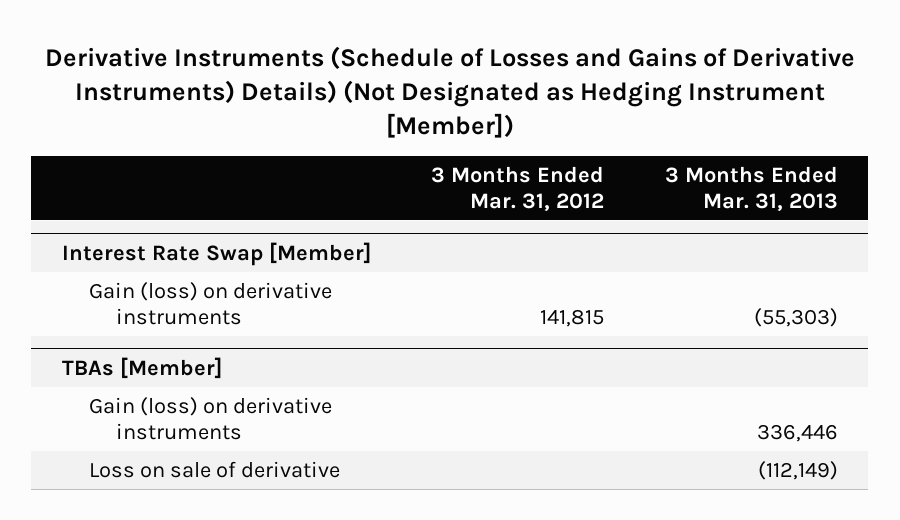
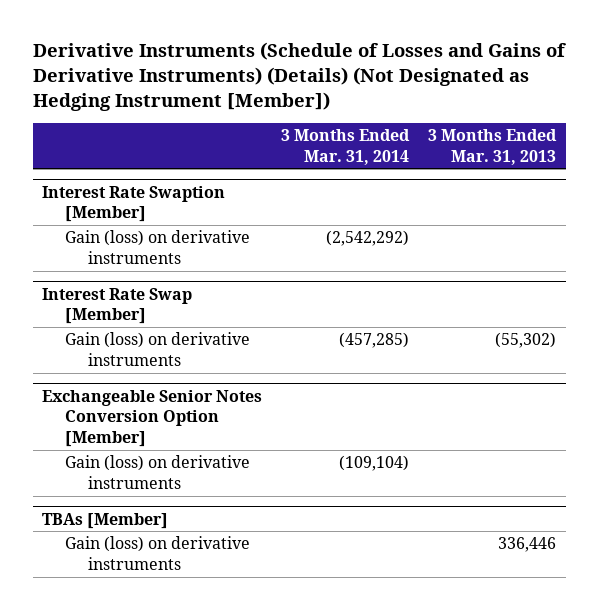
[44,45,855,139] Derivative Instruments (Schedule of Losses and Gains of Derivative Instruments) Details) (Not Designated as Hedging Instrument [Member]) -> [32,42,566,111] Derivative Instruments (Schedule of Losses and Gains of Derivative Instruments) (Details) (Not Designated as Hedging Instrument [Member])
[431,166,605,211] 3 Months Ended Mar. 31, 2012 -> none
none -> [281,129,411,165] 3 Months Ended Mar. 31, 2014
none -> [42,185,226,223] Interest Rate Swaption [Member]
none -> [65,230,251,264] Gain (loss) on derivative instruments
[753,307,838,327] (55,303) -> [495,332,557,349] (55,302)
none -> [42,389,263,447] Exchangeable Senior Notes Conversion Option [Member]
none -> [65,455,251,489] Gain (loss) on derivative instruments
[88,460,340,478] Loss on sale of derivative -> none

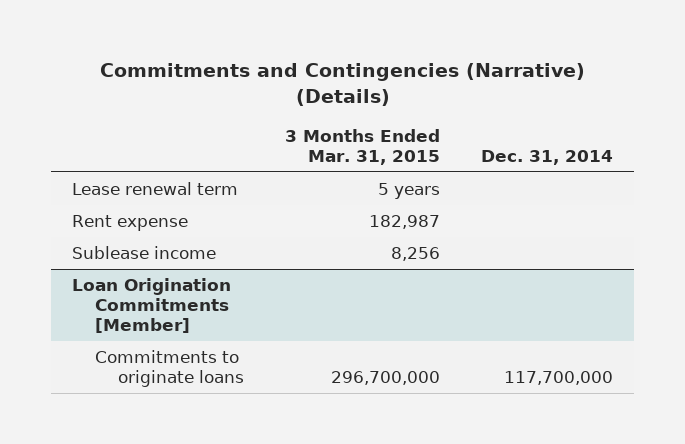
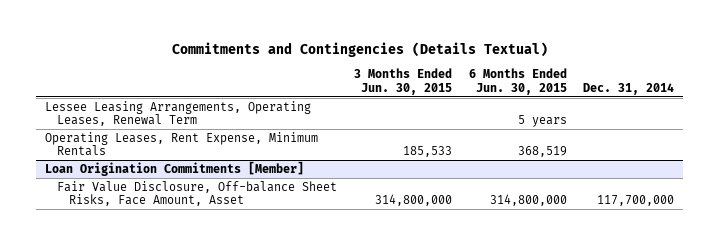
[99,63,585,106] Commitments and Contingencies (Narrative) (Details) -> [171,41,548,57] Commitments and Contingencies (Details Textual)
[285,128,441,165] 3 Months Ended Mar. 31, 2015 -> none
none -> [353,68,452,95] 3 Months Ended Jun. 30, 2015
none -> [468,68,567,95] 6 Months Ended Jun. 30, 2015
[71,246,216,260] Sublease income -> none
[71,182,238,196] Lease renewal term -> [44,101,311,127] Lessee Leasing Arrangements, Operating Leases, Renewal Term
[71,215,188,232] Rent expense -> [44,132,318,157] Operating Leases, Rent Expense, Minimum Rentals
[94,350,244,388] Commitments to originate loans -> [56,181,337,207] Fair Value Disclosure, Off-balance Sheet Risks, Face Amount, Asset

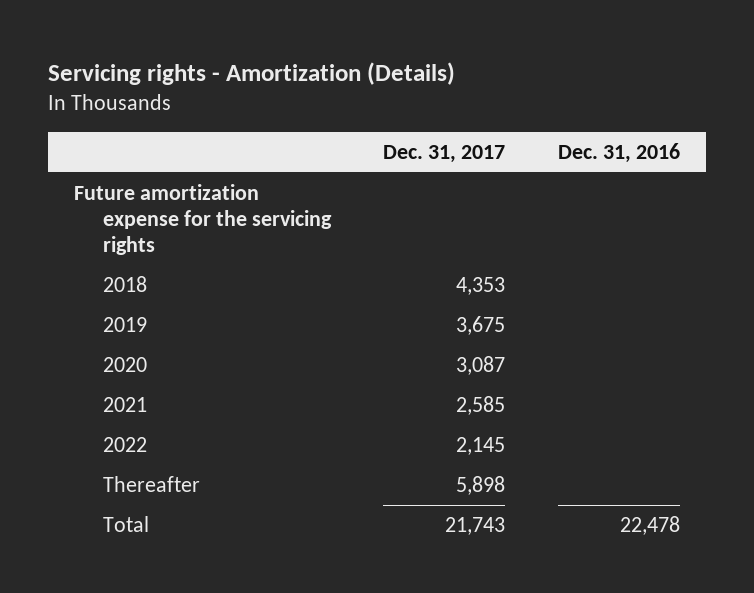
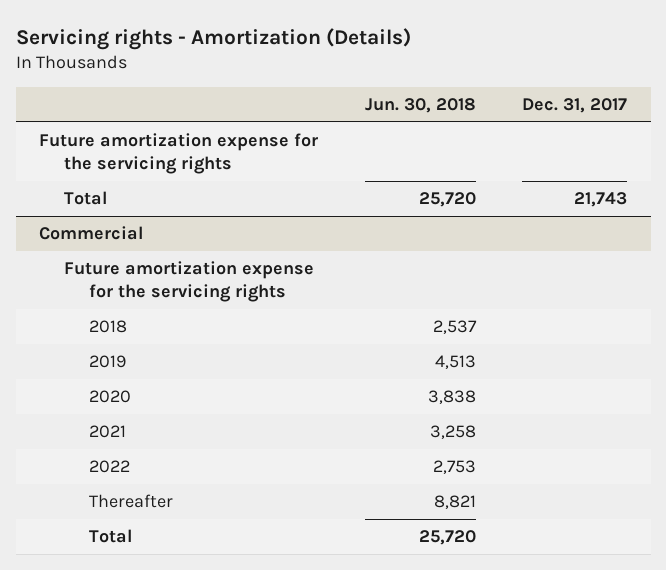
[557,142,680,163] Dec. 31, 2016 -> none
none -> [364,97,476,113] Jun. 30, 2018
[102,275,147,292] 2018 -> none
[102,316,147,332] 2019 -> none
[102,356,147,372] 2020 -> none
[102,396,147,412] 2021 -> none
[102,436,147,452] 2022 -> none
[102,475,200,492] Thereafter -> none
none -> [39,226,144,241] Commercial
none -> [64,261,315,303] Future amortization expense for the servicing rights
none -> [89,320,128,334] 2018
none -> [89,355,127,369] 2019
none -> [89,390,132,404] 2020
none -> [89,425,127,439] 2021
none -> [89,460,131,474] 2022
none -> [89,494,174,509] Thereafter
none -> [89,529,133,544] Total

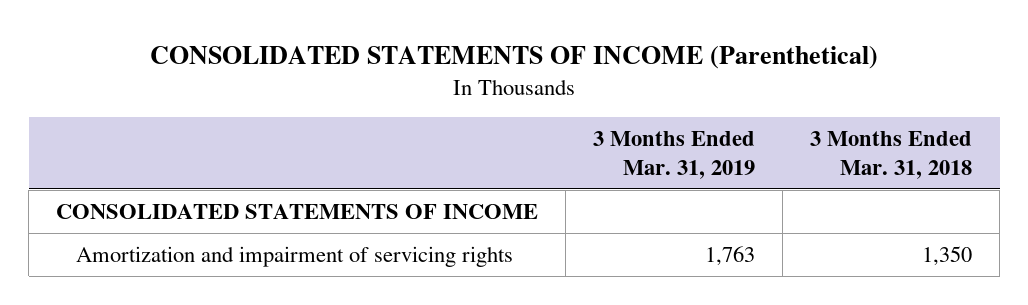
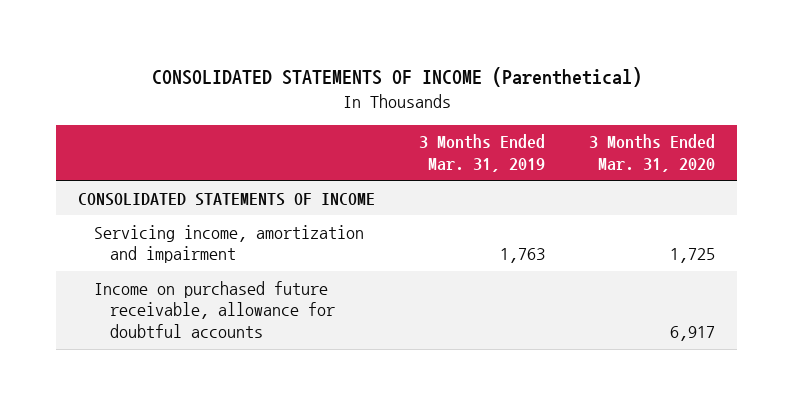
[810,131,973,179] 3 Months Ended Mar. 31, 2018 -> none
none -> [589,134,716,173] 3 Months Ended Mar. 31, 2020
[75,245,513,267] Amortization and impairment of servicing rights -> [93,224,364,264] Servicing income, amortization and impairment
none -> [93,280,335,339] Income on purchased future receivable, allowance for doubtful accounts

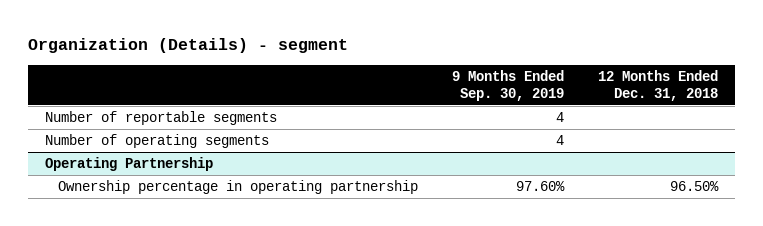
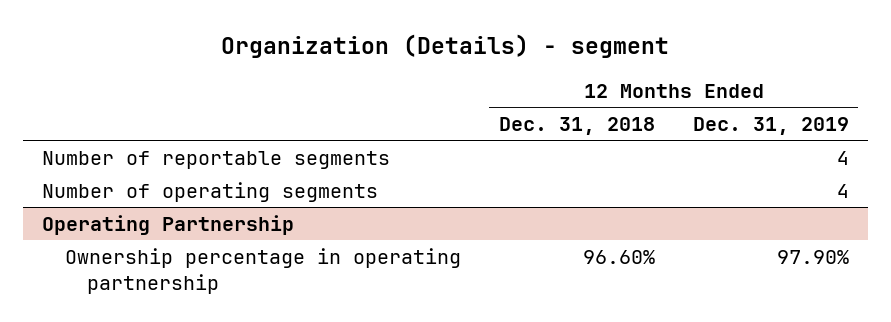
[451,69,564,102] 9 Months Ended Sep. 30, 2019 -> none
none -> [692,117,849,136] Dec. 31, 2019
[669,180,719,191] 96.50% -> [582,249,655,264] 96.60%

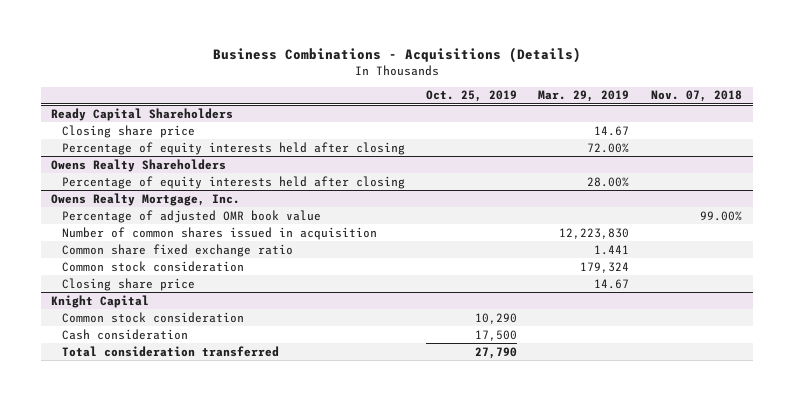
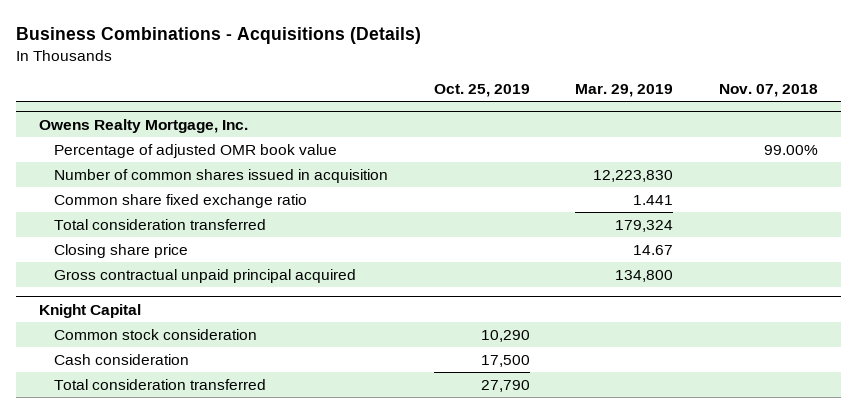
[51,107,234,121] Ready Capital Shareholders -> none
[61,124,195,138] Closing share price -> none
[61,141,405,155] Percentage of equity interests held after closing -> none
[51,158,227,172] Owens Realty Shareholders -> none
[61,175,405,189] Percentage of equity interests held after closing -> none
[61,260,244,272] Common stock consideration -> [53,218,266,230] Total consideration transferred
none -> [53,268,356,283] Gross contractual unpaid principal acquired

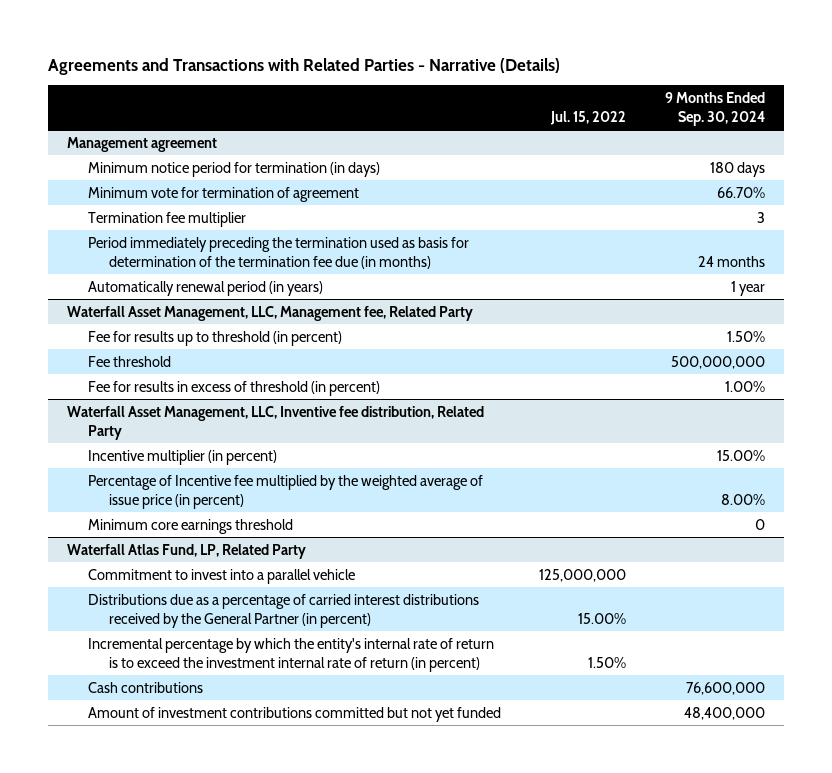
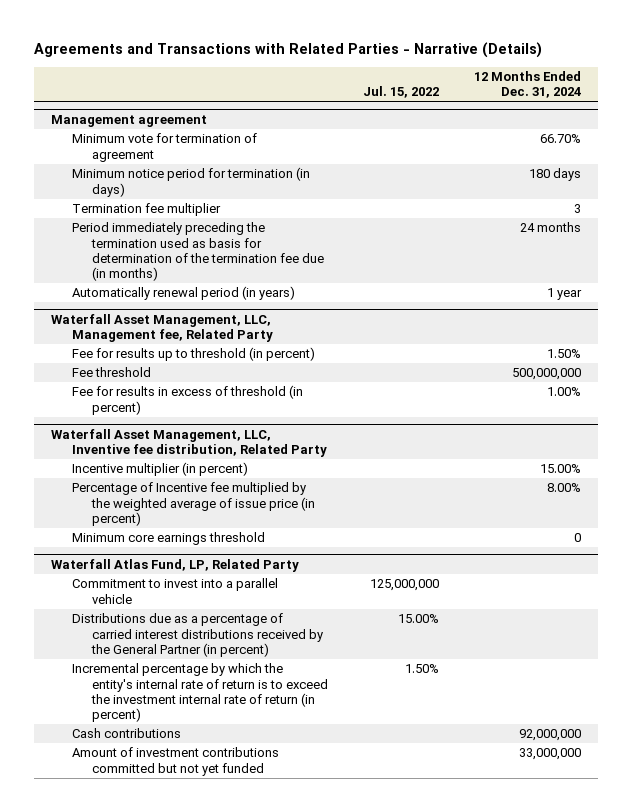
[664,91,765,126] 9 Months Ended Sep. 30, 2024 -> none
none -> [473,70,581,99] 12 Months Ended Dec. 31, 2024
[87,161,380,177] Minimum notice period for termination (in days) -> [71,167,310,197] Minimum notice period for termination (in days)

